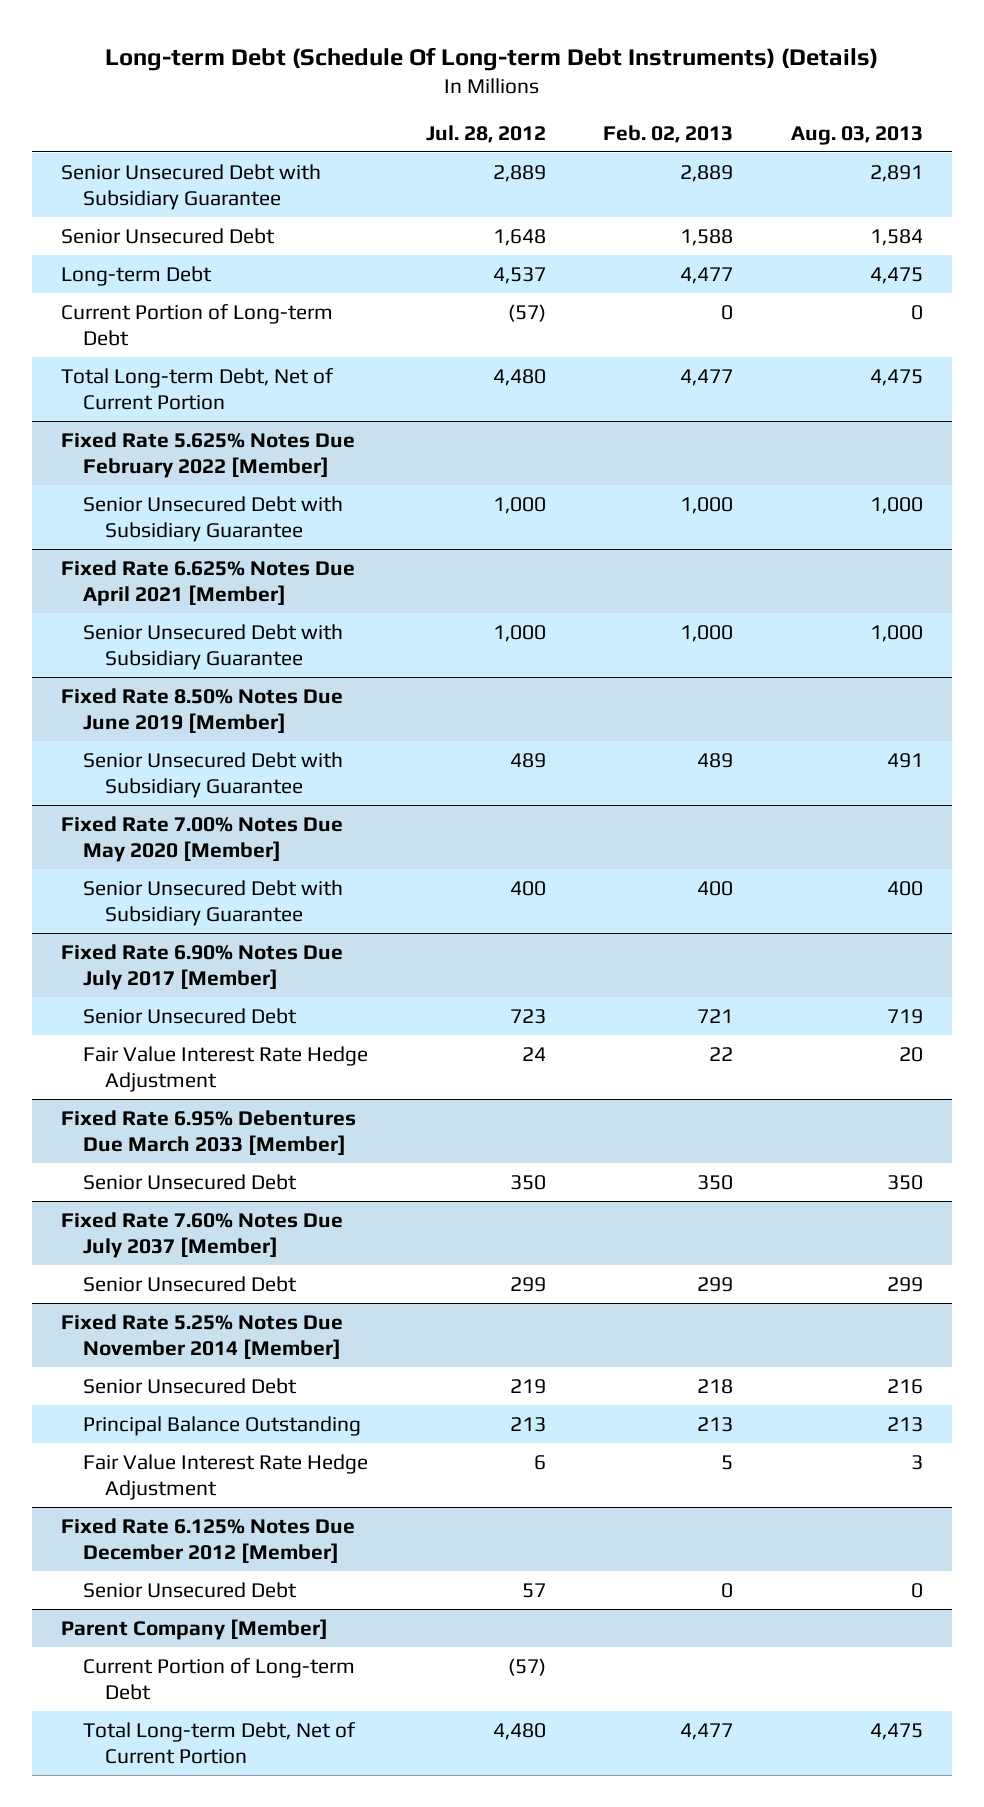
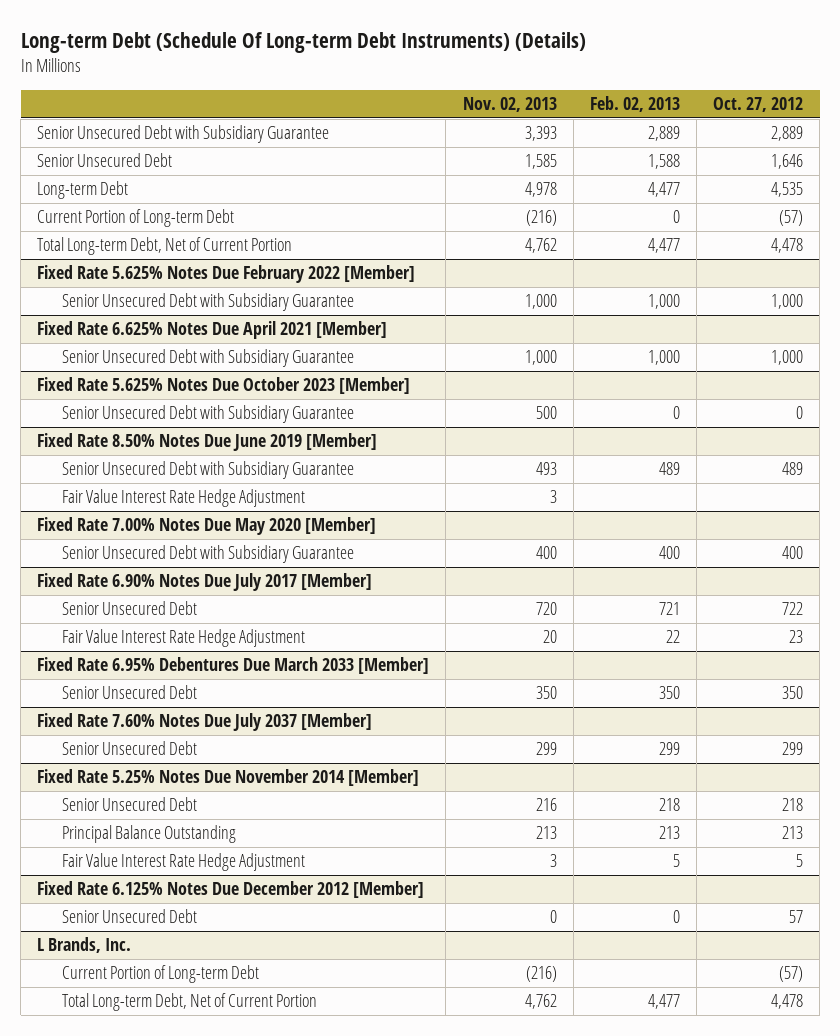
[425,125,546,144] Jul. 28, 2012 -> none
[791,126,924,146] Aug. 03, 2013 -> none
none -> [462,97,557,113] Nov. 02, 2013
none -> [713,97,804,113] Oct. 27, 2012
none -> [37,377,411,395] Fixed Rate 5.625% Notes Due October 2023 [Member]
none -> [61,405,354,424] Senior Unsecured Debt with Subsidiary Guarantee
none -> [61,489,305,508] Fair Value Interest Rate Hedge Adjustment
[61,1618,329,1640] Parent Company [Member] -> none
none -> [37,937,132,954] L Brands, Inc.

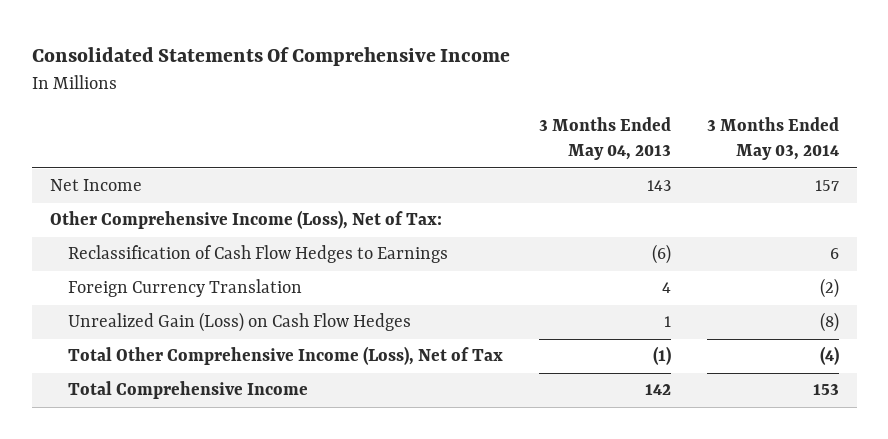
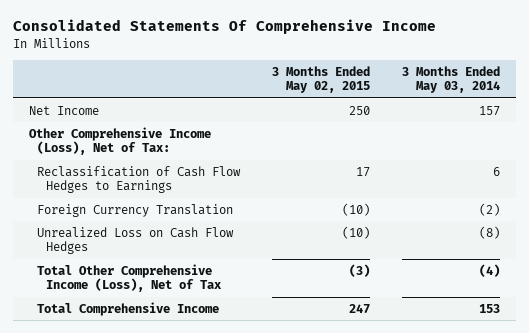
[538,117,671,161] 3 Months Ended May 04, 2013 -> none
none -> [272,65,371,94] 3 Months Ended May 02, 2015
[68,312,412,333] Unrealized Gain (Loss) on Cash Flow Hedges -> [37,226,235,255] Unrealized Loss on Cash Flow Hedges

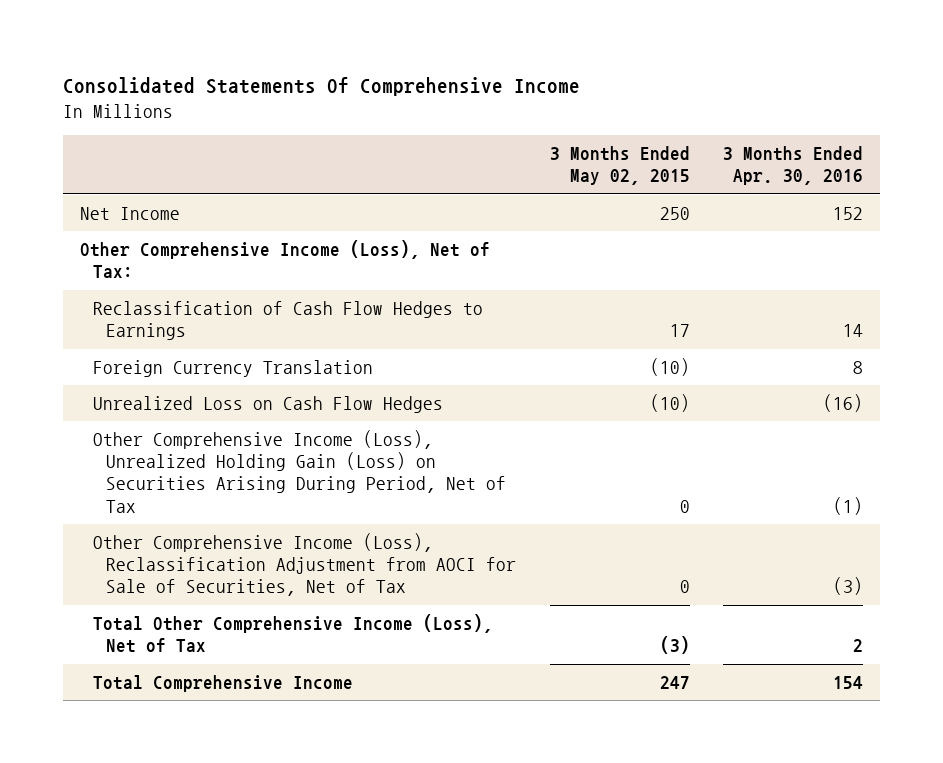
[402,65,501,94] 3 Months Ended May 03, 2014 -> none
none -> [723,146,864,186] 3 Months Ended Apr. 30, 2016
none -> [93,430,506,513] Other Comprehensive Income (Loss), Unrealized Holding Gain (Loss) on Securities Arising During Period, Net of Tax
none -> [93,533,516,597] Other Comprehensive Income (Loss), Reclassification Adjustment from AOCI for Sale of Securities, Net of Tax

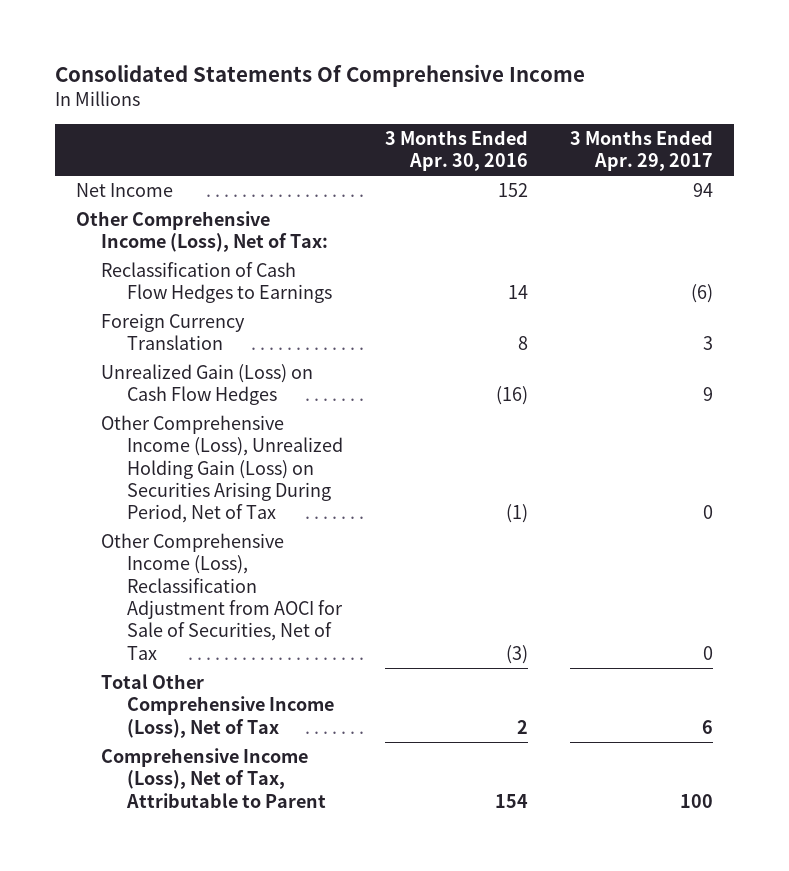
[549,146,690,186] 3 Months Ended May 02, 2015 -> none
none -> [570,130,714,172] 3 Months Ended Apr. 29, 2017
[93,396,444,414] Unrealized Loss on Cash Flow Hedges -> [101,364,314,406] Unrealized Gain (Loss) on Cash Flow Hedges
[93,675,354,693] Total Comprehensive Income -> [101,748,327,808] Comprehensive Income (Loss), Net of Tax, Attributable to Parent

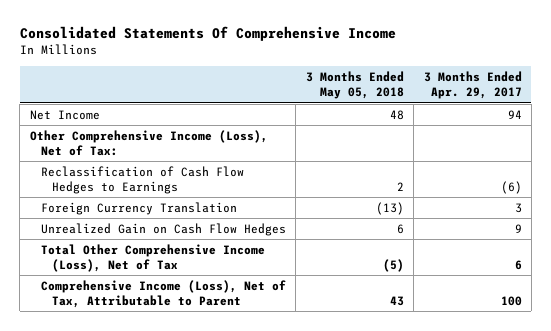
[385,130,529,172] 3 Months Ended Apr. 30, 2016 -> none
none -> [305,70,404,100] 3 Months Ended May 05, 2018
[101,415,344,524] Other Comprehensive Income (Loss), Unrealized Holding Gain (Loss) on Securities Arising During Period, Net of Tax -> none
[101,533,344,660] Other Comprehensive Income (Loss), Reclassification Adjustment from AOCI for Sale of Securities, Net of Tax -> none
[101,364,314,406] Unrealized Gain (Loss) on Cash Flow Hedges -> [40,222,286,236] Unrealized Gain on Cash Flow Hedges

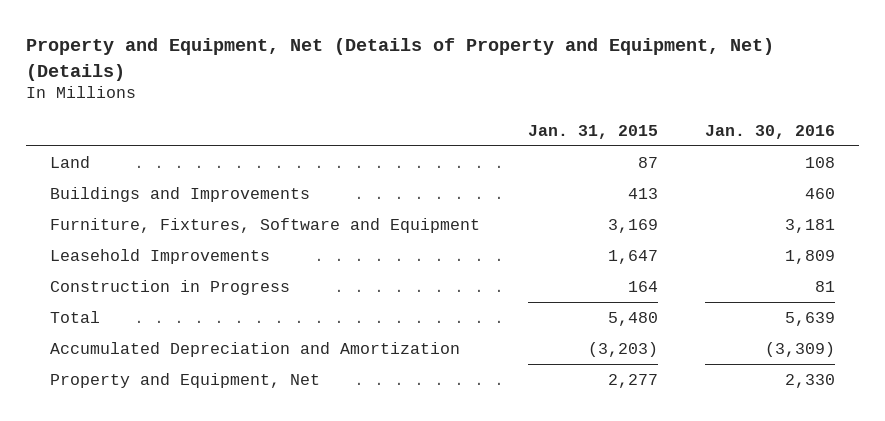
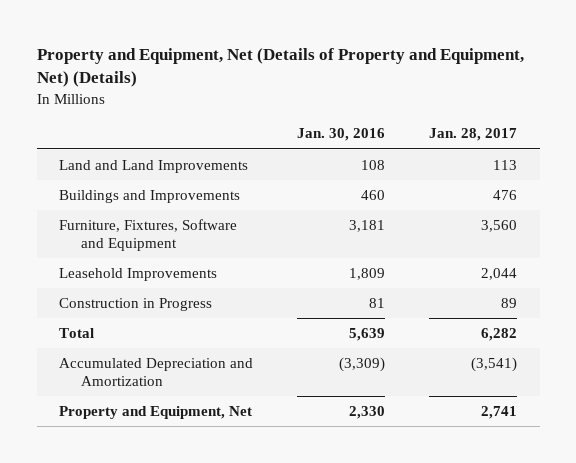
[527,124,658,139] Jan. 31, 2015 -> none
none -> [429,128,518,142] Jan. 28, 2017
[49,155,90,168] Land -> none
none -> [58,159,248,173] Land and Land Improvements

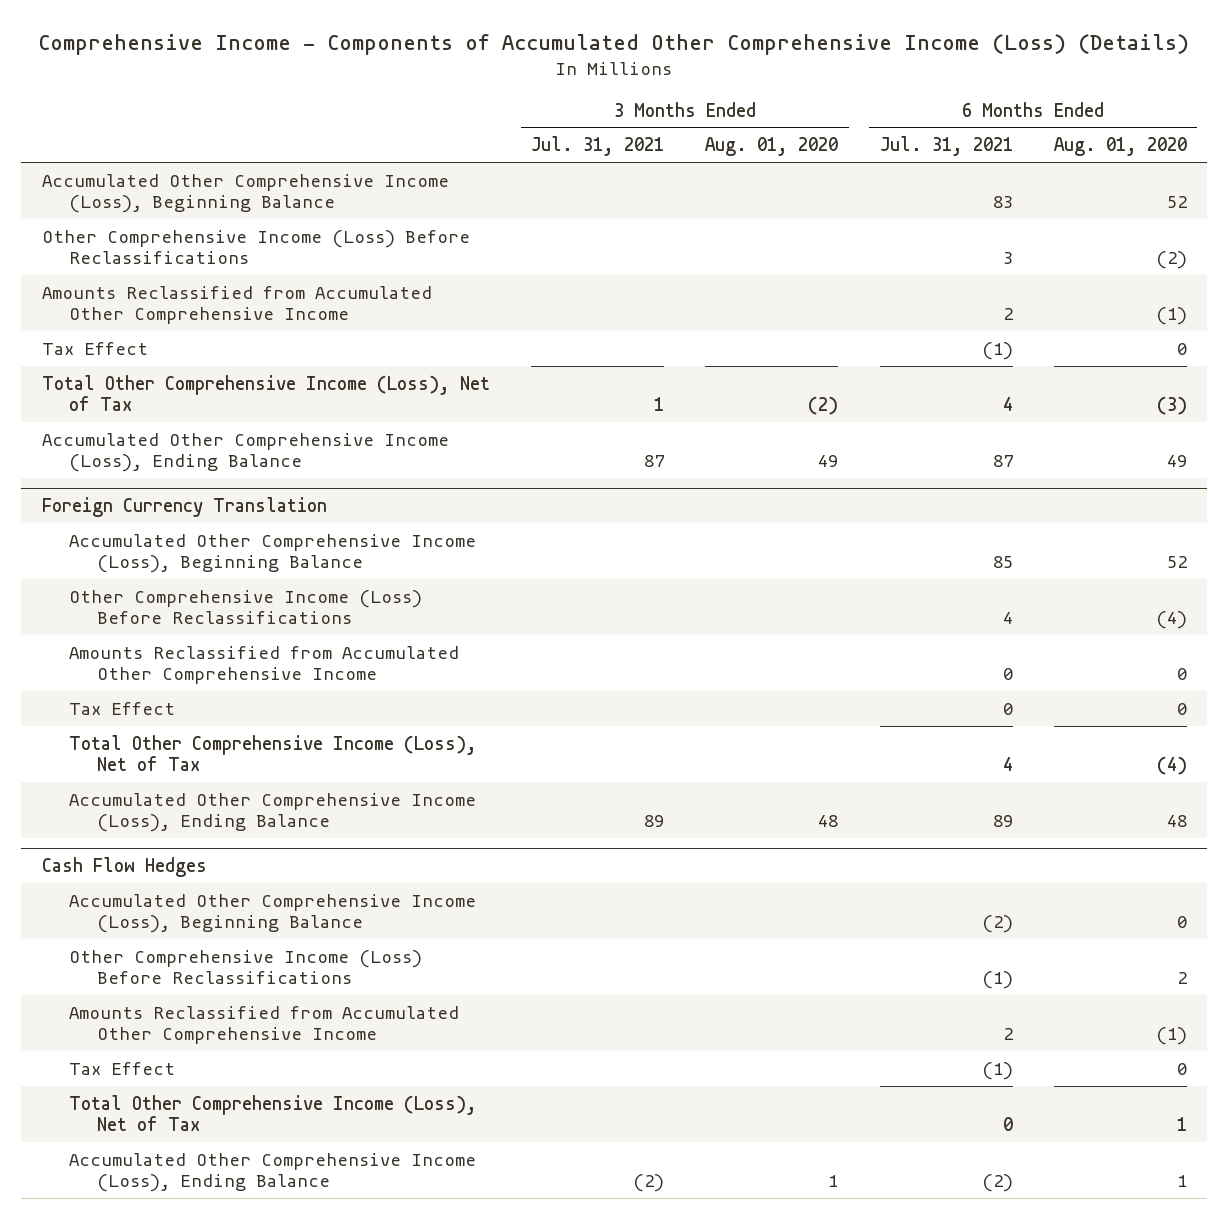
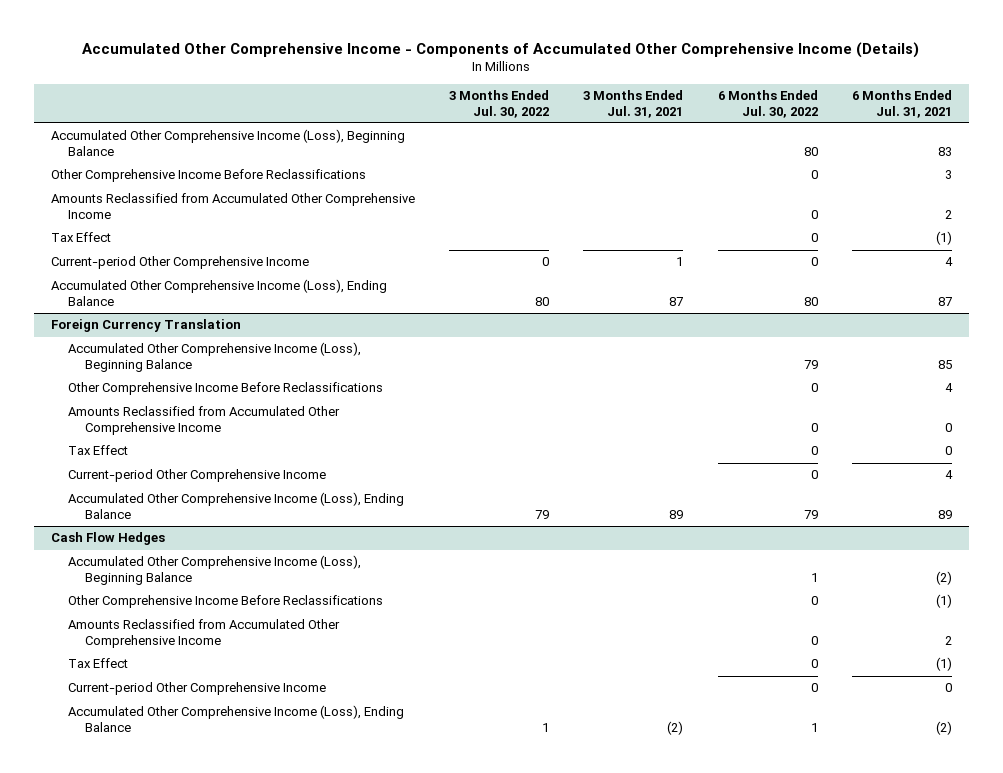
[38,33,1190,55] Comprehensive Income - Components of Accumulated Other Comprehensive Income (Loss) (Details) -> [82,41,920,58] Accumulated Other Comprehensive Income - Components of Accumulated Other Comprehensive Income (Details)
[705,137,839,157] Aug. 01, 2020 -> none
[1053,137,1187,157] Aug. 01, 2020 -> none
none -> [449,90,550,118] 3 Months Ended Jul. 30, 2022
none -> [717,90,818,118] 6 Months Ended Jul. 30, 2022
[41,229,470,265] Other Comprehensive Income (Loss) Before Reclassifications -> [50,169,366,183] Other Comprehensive Income Before Reclassifications
[41,374,490,412] Total Other Comprehensive Income (Loss), Net of Tax -> [50,256,309,270] Current-period Other Comprehensive Income
[69,589,423,625] Other Comprehensive Income (Loss) Before Reclassifications -> [67,382,383,396] Other Comprehensive Income Before Reclassifications
[69,734,478,772] Total Other Comprehensive Income (Loss), Net of Tax -> [67,469,326,483] Current-period Other Comprehensive Income
[69,949,423,985] Other Comprehensive Income (Loss) Before Reclassifications -> [67,595,383,609] Other Comprehensive Income Before Reclassifications
[69,1094,478,1132] Total Other Comprehensive Income (Loss), Net of Tax -> [67,682,326,696] Current-period Other Comprehensive Income

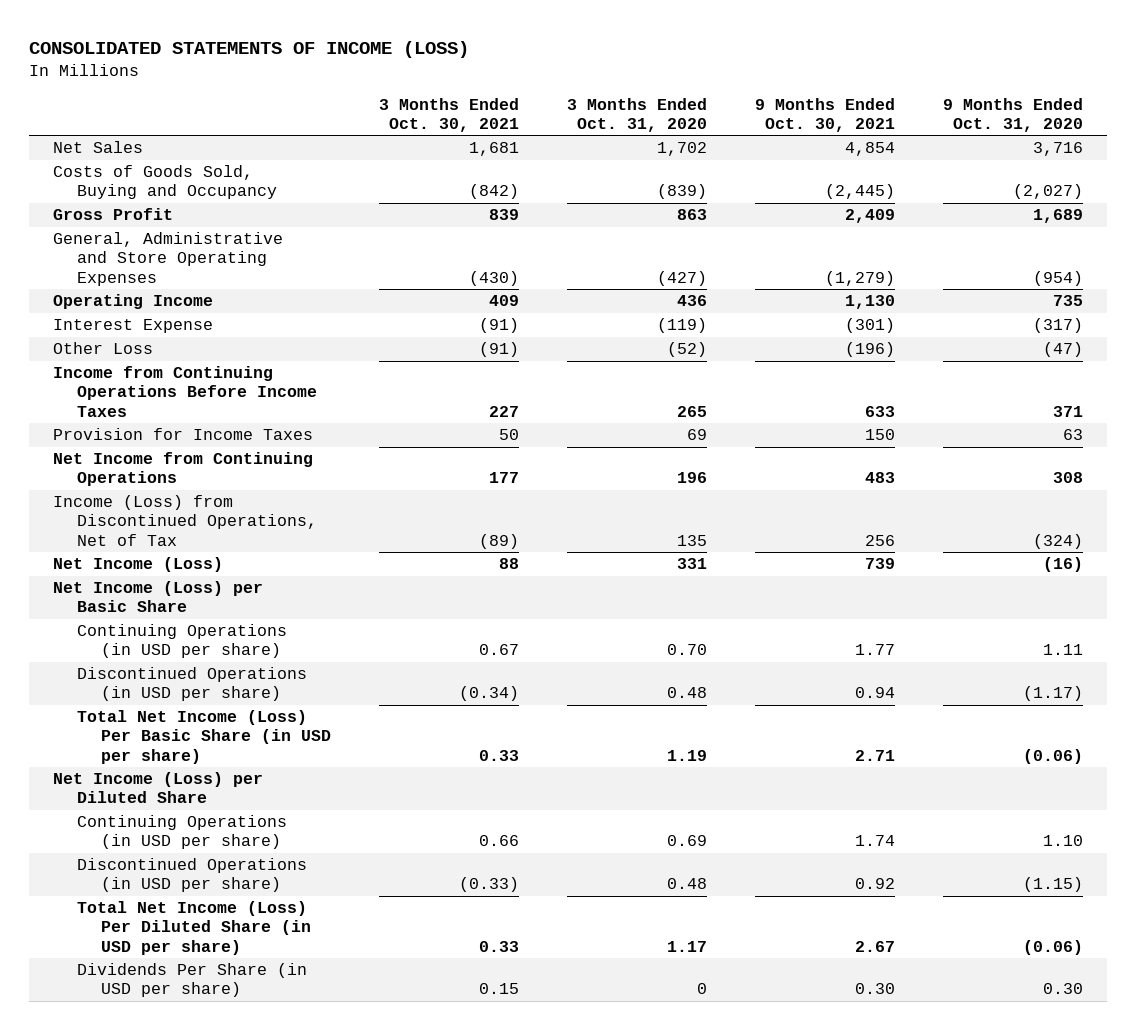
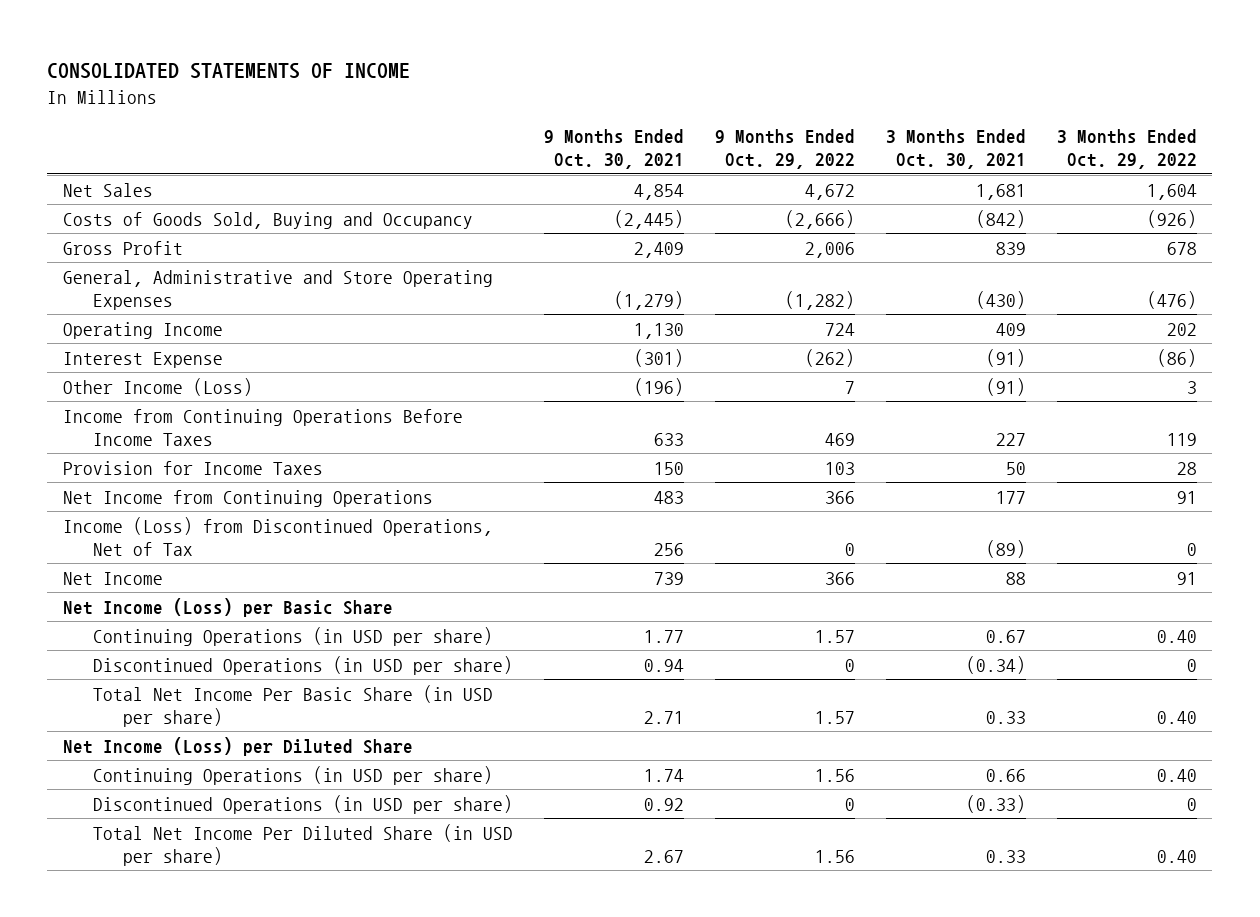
[28,41,469,59] CONSOLIDATED STATEMENTS OF INCOME (LOSS) -> [47,62,411,79] CONSOLIDATED STATEMENTS OF INCOME
[567,97,708,133] 3 Months Ended Oct. 31, 2020 -> none
[943,97,1084,133] 9 Months Ended Oct. 31, 2020 -> none
none -> [714,129,855,170] 9 Months Ended Oct. 29, 2022
none -> [1056,129,1197,170] 3 Months Ended Oct. 29, 2022
[52,342,153,355] Other Loss -> [62,377,253,396] Other Income (Loss)
[52,557,223,573] Net Income (Loss) -> [62,571,163,585] Net Income
[76,710,332,764] Total Net Income (Loss) Per Basic Share (in USD per share) -> [92,684,493,727] Total Net Income Per Basic Share (in USD per share)
[76,963,307,998] Dividends Per Share (in USD per share) -> none
[76,901,312,955] Total Net Income (Loss) Per Diluted Share (in USD per share) -> [92,823,513,866] Total Net Income Per Diluted Share (in USD per share)

